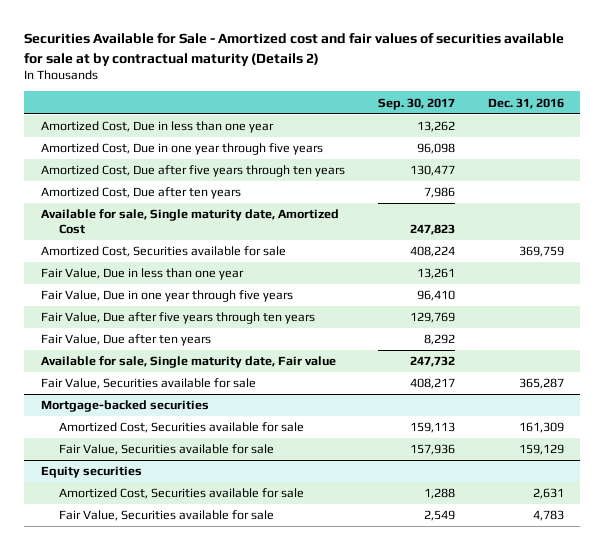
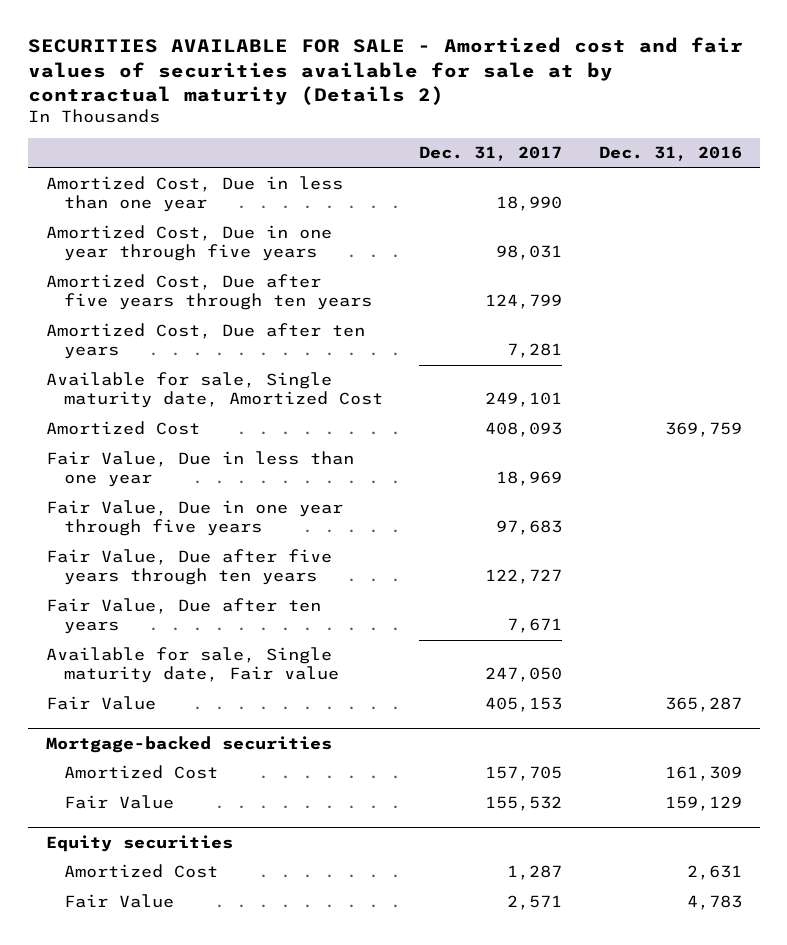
[24,33,565,66] Securities Available for Sale - Amortized cost and fair values of securities available for sale at by contractual maturity (Details 2) -> [27,37,743,105] SECURITIES AVAILABLE FOR SALE - Amortized cost and fair values of securities available for sale at by contractual maturity (Details 2)
[377,97,455,110] Sep. 30, 2017 -> none
none -> [419,146,563,162] Dec. 31, 2017
[40,246,286,258] Amortized Cost, Securities available for sale -> [45,421,200,436] Amortized Cost
[40,378,256,390] Fair Value, Securities available for sale -> [45,696,156,711] Fair Value
[59,422,305,434] Amortized Cost, Securities available for sale -> [63,765,218,780] Amortized Cost
[59,444,275,456] Fair Value, Securities available for sale -> [63,795,174,810] Fair Value
[59,488,305,500] Amortized Cost, Securities available for sale -> [63,864,218,879] Amortized Cost
[59,510,275,522] Fair Value, Securities available for sale -> [63,894,174,909] Fair Value

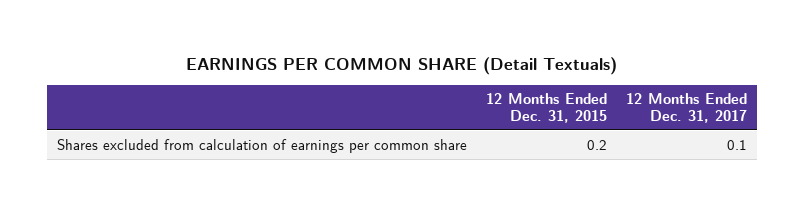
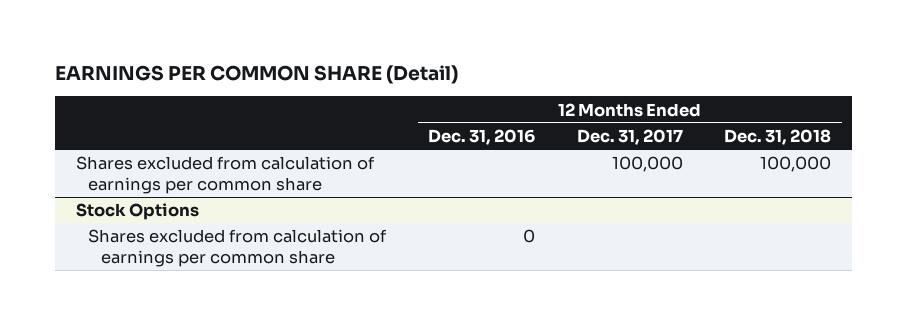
[185,56,617,75] EARNINGS PER COMMON SHARE (Detail Textuals) -> [54,65,458,85] EARNINGS PER COMMON SHARE (Detail)
[485,92,607,124] 12 Months Ended Dec. 31, 2015 -> none
none -> [428,128,536,145] Dec. 31, 2016
none -> [724,128,832,145] Dec. 31, 2018
[727,140,748,151] 0.1 -> [611,156,683,173] 100,000
none -> [75,203,199,221] Stock Options
none -> [88,229,388,267] Shares excluded from calculation of earnings per common share

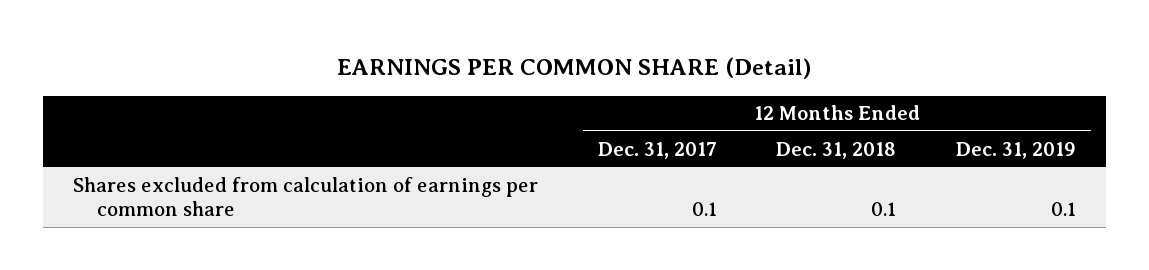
[428,128,536,145] Dec. 31, 2016 -> none
none -> [955,141,1076,159] Dec. 31, 2019
[75,203,199,221] Stock Options -> none
[88,229,388,267] Shares excluded from calculation of earnings per common share -> none
[611,156,683,173] 100,000 -> [691,202,717,217] 0.1
[760,156,832,173] 100,000 -> [871,202,897,217] 0.1

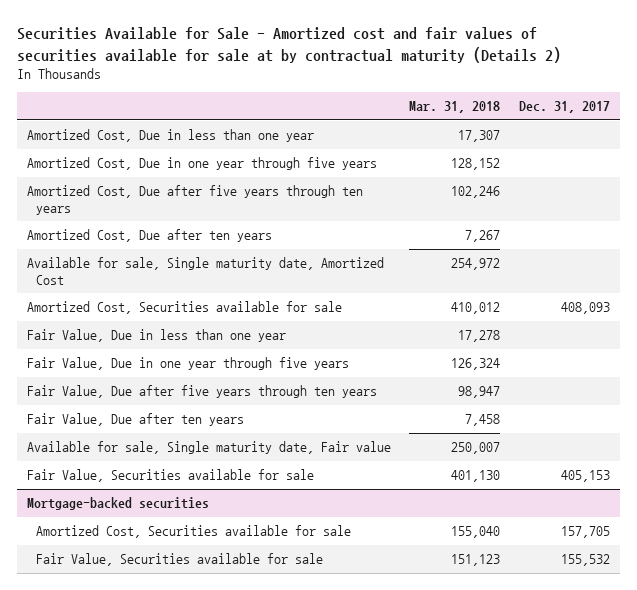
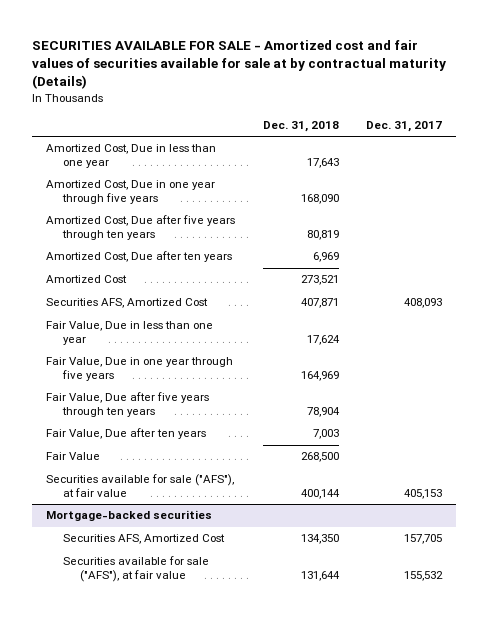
[17,27,562,63] Securities Available for Sale - Amortized cost and fair values of securities available for sale at by contractual maturity (Details 2) -> [32,40,447,90] SECURITIES AVAILABLE FOR SALE - Amortized cost and fair values of securities available for sale at by contractual maturity (Details)
[409,101,501,114] Mar. 31, 2018 -> none
none -> [262,120,339,132] Dec. 31, 2018
[26,257,384,286] Available for sale, Single maturity date, Amortized Cost -> [46,275,128,284] Amortized Cost
[26,301,342,315] Amortized Cost, Securities available for sale -> [46,298,209,309] Securities AFS, Amortized Cost
[26,441,391,455] Available for sale, Single maturity date, Fair value -> [46,452,101,461] Fair Value
[26,469,314,483] Fair Value, Securities available for sale -> [46,474,235,497] Securities available for sale ("AFS"), at fair value
[36,525,352,539] Amortized Cost, Securities available for sale -> [63,534,226,545] Securities AFS, Amortized Cost
[36,553,324,567] Fair Value, Securities available for sale -> [63,556,210,582] Securities available for sale ("AFS"), at fair value

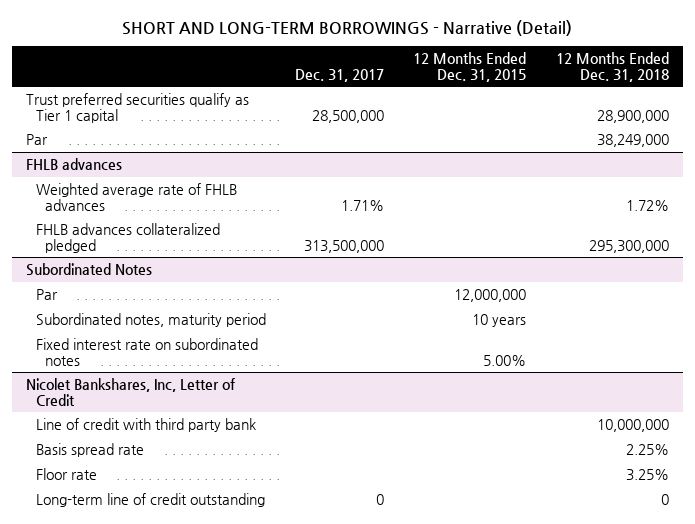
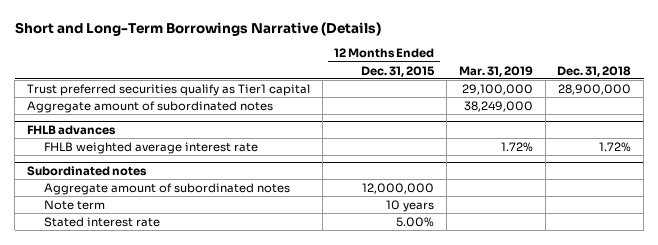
[122,19,573,36] SHORT AND LONG-TERM BORROWINGS - Narrative (Detail) -> [14,21,381,36] Short and Long-Term Borrowings Narrative (Details)
[295,68,385,82] Dec. 31, 2017 -> none
[555,52,669,82] 12 Months Ended Dec. 31, 2018 -> none
none -> [458,65,533,77] Mar. 31, 2019
none -> [557,65,632,77] Dec. 31, 2018
[26,93,250,123] Trust preferred securities qualify as Tier 1 capital -> [26,83,310,96] Trust preferred securities qualify as Tier1 capital
[26,134,49,146] Par -> [26,100,273,113] Aggregate amount of subordinated notes
[35,223,220,253] FHLB advances collateralized pledged -> none
[26,378,236,406] Nicolet Bankshares, Inc, Letter of Credit -> none
[35,418,256,433] Line of credit with third party bank -> none
[35,443,144,458] Basis spread rate -> none
[35,468,97,481] Floor rate -> none
[35,493,265,508] Long-term line of credit outstanding -> none
[35,183,237,211] Weighted average rate of FHLB advances -> [44,141,259,154] FHLB weighted average interest rate
[26,263,153,277] Subordinated Notes -> [26,166,147,177] Subordinated notes
[35,289,58,301] Par -> [44,182,291,195] Aggregate amount of subordinated notes
[35,313,266,328] Subordinated notes, maturity period -> [44,199,106,210] Note term
[35,338,258,366] Fixed interest rate on subordinated notes -> [44,216,161,227] Stated interest rate

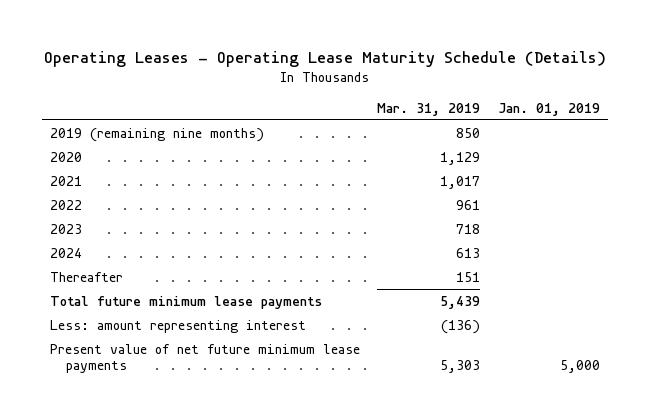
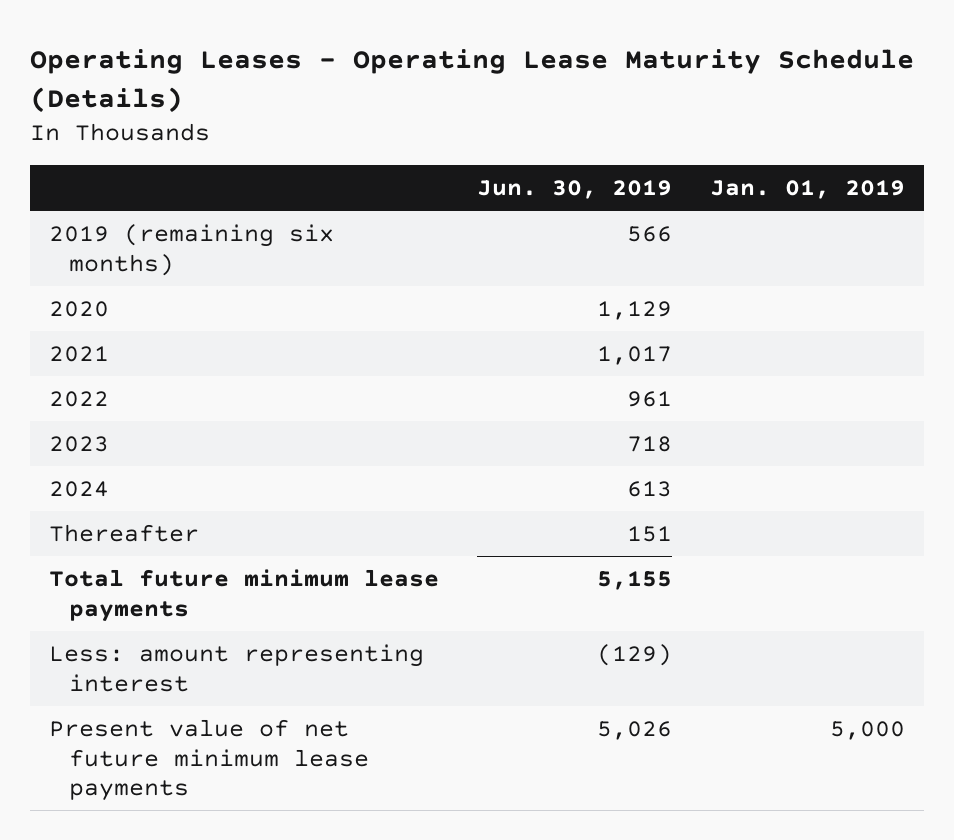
[377,102,481,116] Mar. 31, 2019 -> none
none -> [476,179,672,199] Jun. 30, 2019
[50,127,265,142] 2019 (remaining nine months) -> [48,224,334,276] 2019 (remaining six months)

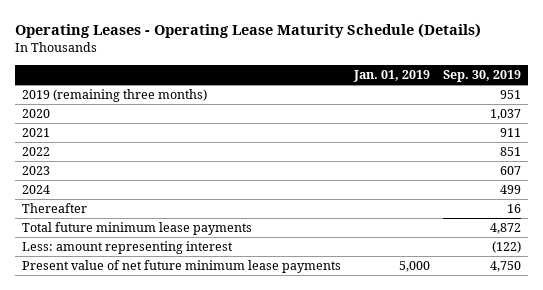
[476,179,672,199] Jun. 30, 2019 -> none
none -> [443,69,522,82] Sep. 30, 2019
[48,224,334,276] 2019 (remaining six months) -> [21,89,207,103] 2019 (remaining three months)

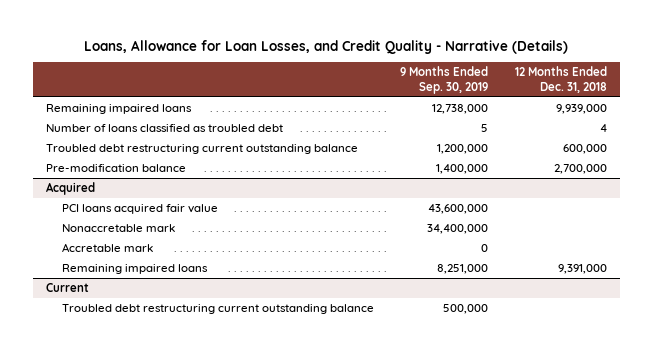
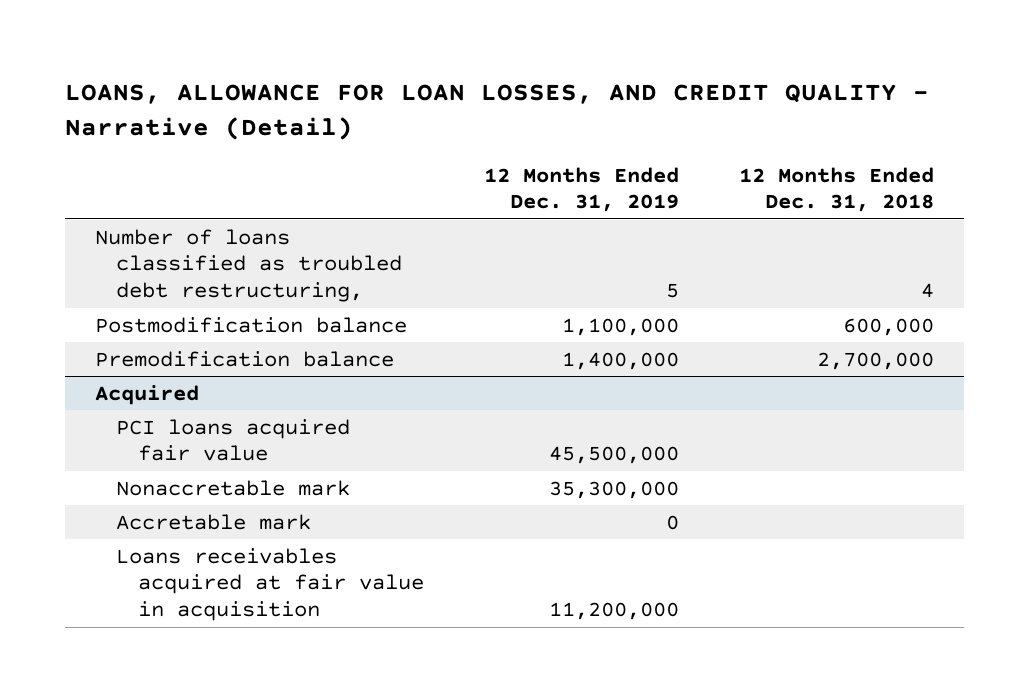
[84,39,569,54] Loans, Allowance for Loan Losses, and Credit Quality - Narrative (Details) -> [64,83,929,141] LOANS, ALLOWANCE FOR LOAN LOSSES, AND CREDIT QUALITY - Narrative (Detail)
[400,66,489,94] 9 Months Ended Sep. 30, 2019 -> none
none -> [484,166,680,213] 12 Months Ended Dec. 31, 2019
[45,104,192,115] Remaining impaired loans -> none
[45,124,283,133] Number of loans classified as troubled debt -> [94,228,403,303] Number of loans classified as troubled debt restructuring,
[45,144,358,155] Troubled debt restructuring current outstanding balance -> [94,316,407,333] Postmodification balance
[45,164,186,173] Pre-modification balance -> [94,350,394,367] Premodification balance
[61,264,208,275] Remaining impaired loans -> none
[45,283,89,293] Current -> none
[61,304,374,315] Troubled debt restructuring current outstanding balance -> none
none -> [116,547,425,622] Loans receivables acquired at fair value in acquisition

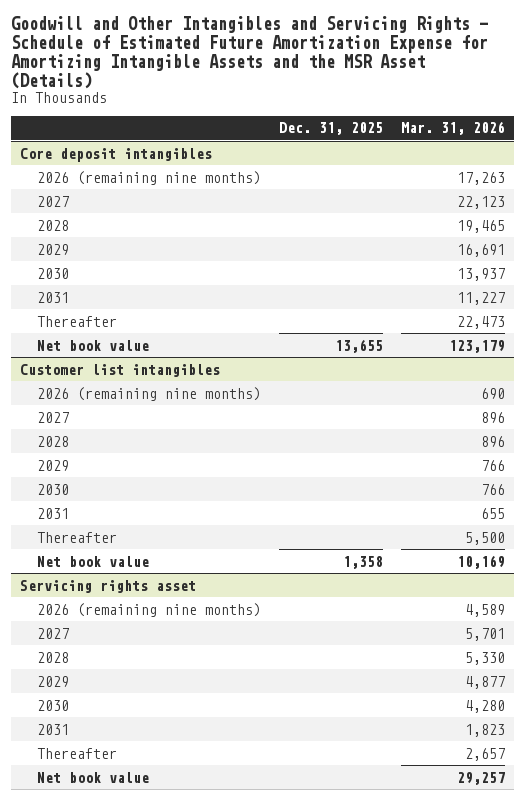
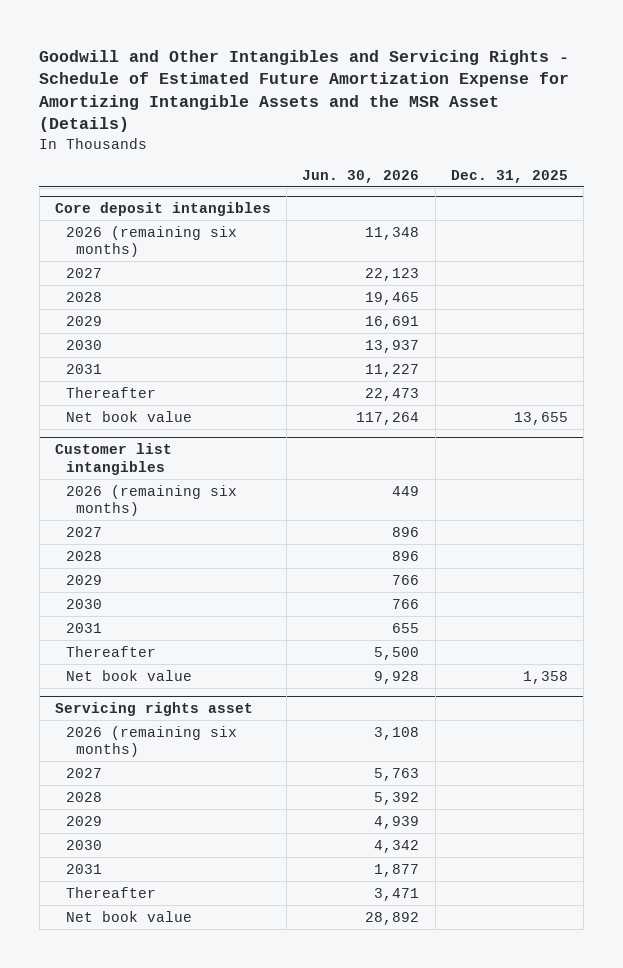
[401,121,506,136] Mar. 31, 2026 -> none
none -> [302,169,420,183] Jun. 30, 2026
[36,170,261,185] 2026 (remaining nine months) -> [65,225,237,258] 2026 (remaining six months)
[36,386,261,401] 2026 (remaining nine months) -> [65,484,237,517] 2026 (remaining six months)
[36,602,261,617] 2026 (remaining nine months) -> [65,725,237,758] 2026 (remaining six months)

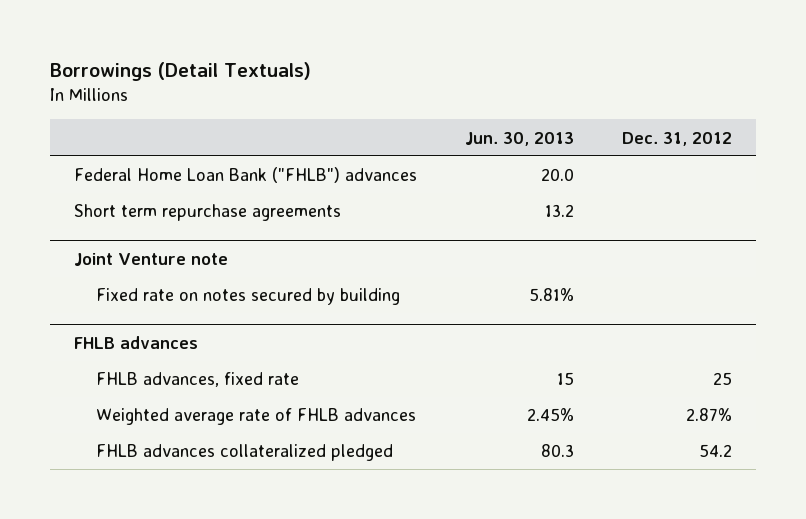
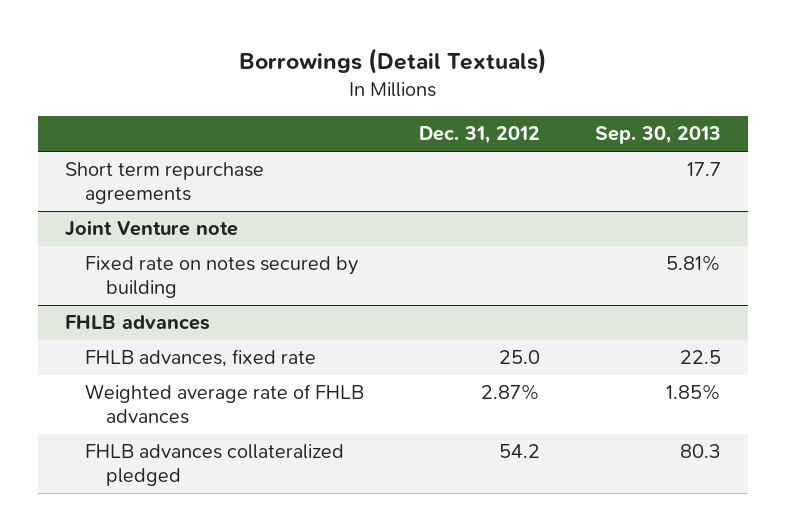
[464,131,574,146] Jun. 30, 2013 -> none
none -> [594,126,721,145] Sep. 30, 2013
[73,167,417,184] Federal Home Loan Bank ("FHLB") advances -> none
[713,372,733,386] 25 -> [499,350,541,365] 25.0

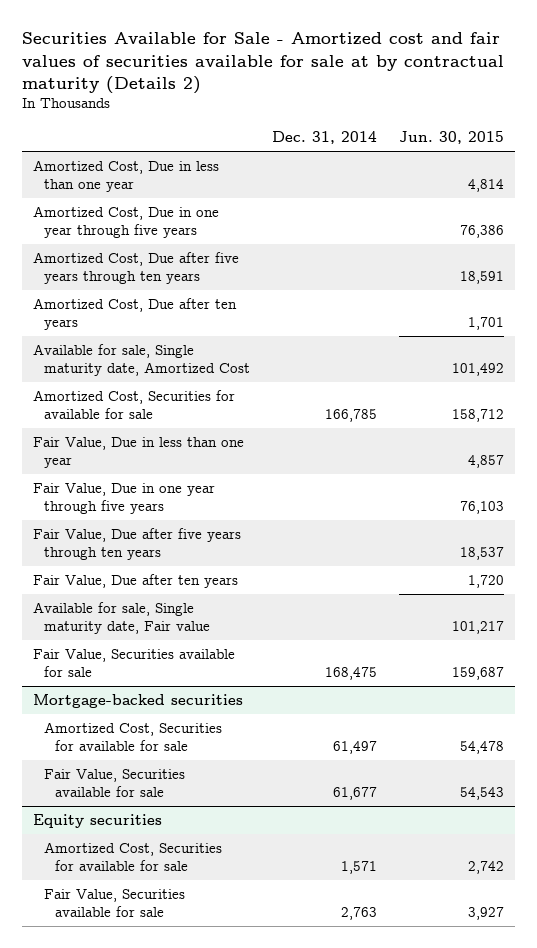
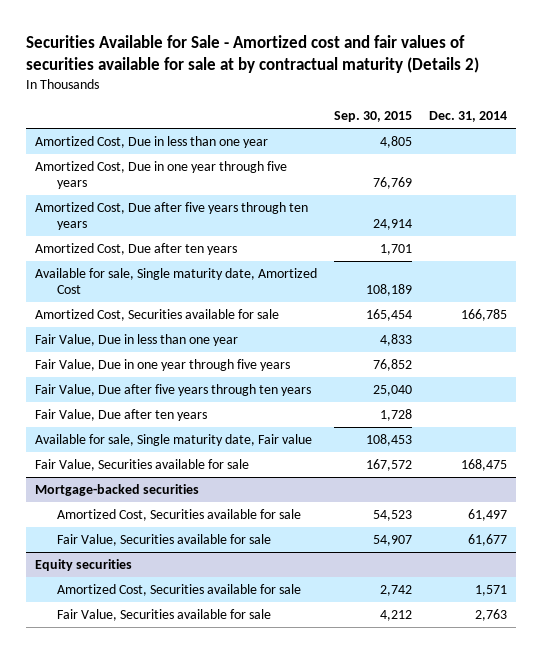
[398,131,504,145] Jun. 30, 2015 -> none
none -> [334,111,413,123] Sep. 30, 2015
[32,390,235,419] Amortized Cost, Securities for available for sale -> [34,309,279,322] Amortized Cost, Securities available for sale
[43,722,222,751] Amortized Cost, Securities for available for sale -> [57,509,302,522] Amortized Cost, Securities available for sale
[43,842,222,871] Amortized Cost, Securities for available for sale -> [57,584,302,597] Amortized Cost, Securities available for sale

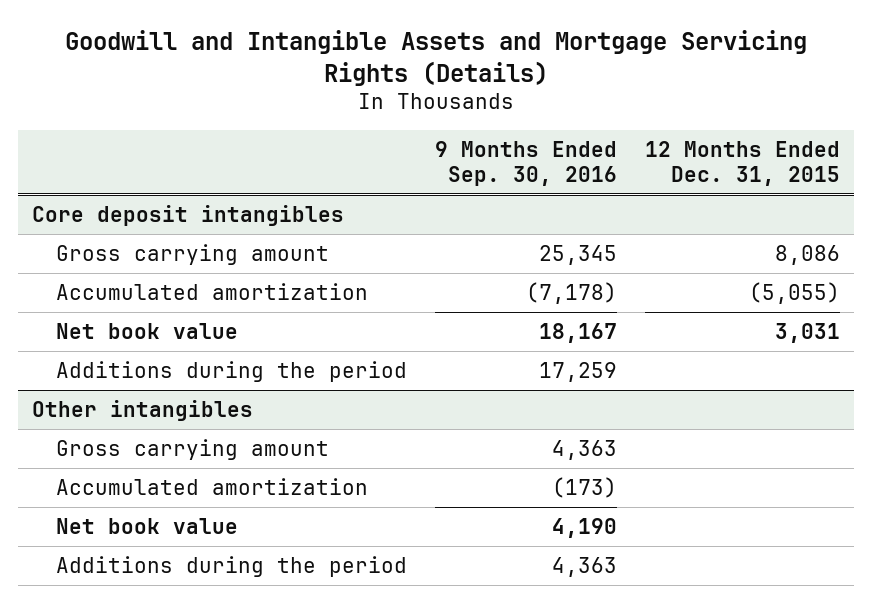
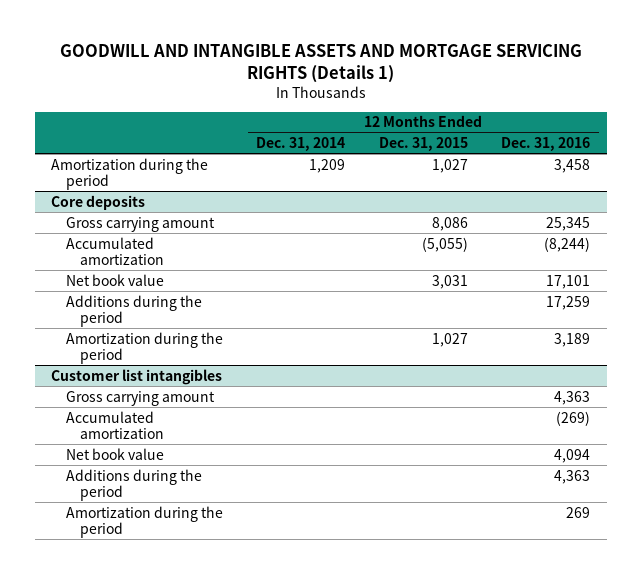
[65,29,808,86] Goodwill and Intangible Assets and Mortgage Servicing Rights (Details) -> [59,43,582,83] GOODWILL AND INTANGIBLE ASSETS AND MORTGAGE SERVICING RIGHTS (Details 1)
[434,140,617,186] 9 Months Ended Sep. 30, 2016 -> none
none -> [256,137,346,152] Dec. 31, 2014
none -> [501,137,591,152] Dec. 31, 2016
none -> [51,157,209,190] Amortization during the period
[32,204,345,226] Core deposit intangibles -> [51,194,146,210] Core deposits
[32,399,254,421] Other intangibles -> none
[55,438,329,460] Gross carrying amount -> none
[55,477,368,495] Accumulated amortization -> none
[55,517,238,534] Net book value -> none
[55,555,407,577] Additions during the period -> none
none -> [65,331,223,364] Amortization during the period
none -> [51,368,223,385] Customer list intangibles
none -> [65,390,215,406] Gross carrying amount
none -> [65,410,165,439] Accumulated amortization
none -> [65,447,164,460] Net book value
none -> [65,468,202,501] Additions during the period
none -> [65,505,223,538] Amortization during the period

